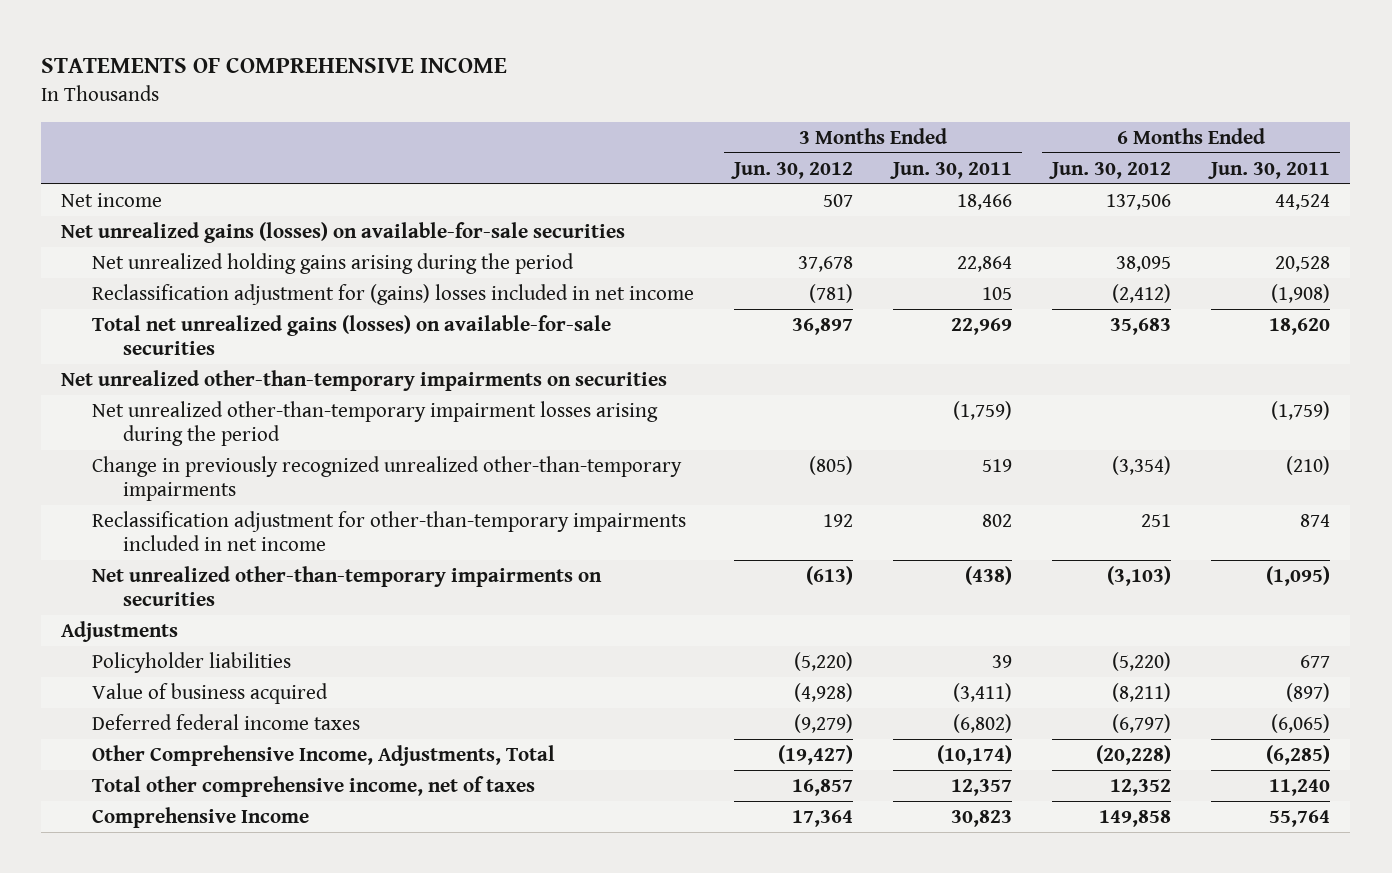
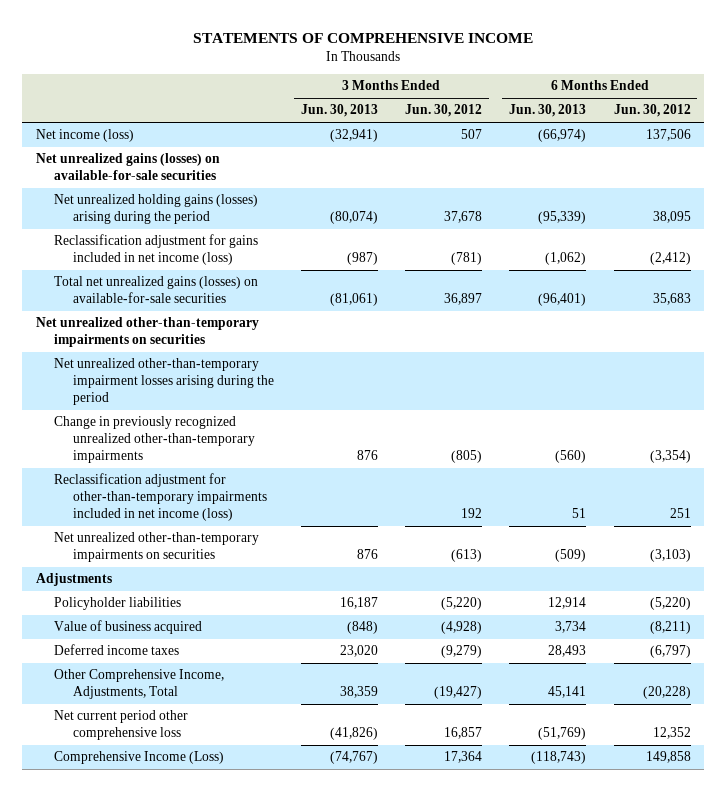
[890,161,1013,179] Jun. 30, 2011 -> none
[1208,161,1331,179] Jun. 30, 2011 -> none
none -> [300,104,378,118] Jun. 30, 2013
none -> [509,104,587,118] Jun. 30, 2013
[61,192,163,207] Net income -> [35,129,134,143] Net income (loss)
[92,252,575,274] Net unrealized holding gains arising during the period -> [54,194,259,225] Net unrealized holding gains (losses) arising during the period
[92,283,695,305] Reclassification adjustment for (gains) losses included in net income -> [54,234,259,266] Reclassification adjustment for gains included in net income (loss)
[92,510,687,551] Reclassification adjustment for other-than-temporary impairments included in net income -> [54,473,267,521] Reclassification adjustment for other-than-temporary impairments included in net income (loss)
[92,713,361,730] Deferred federal income taxes -> [54,644,180,656] Deferred income taxes
[92,775,536,797] Total other comprehensive income, net of taxes -> [54,710,189,741] Net current period other comprehensive loss
[92,806,310,828] Comprehensive Income -> [54,751,225,765] Comprehensive Income (Loss)

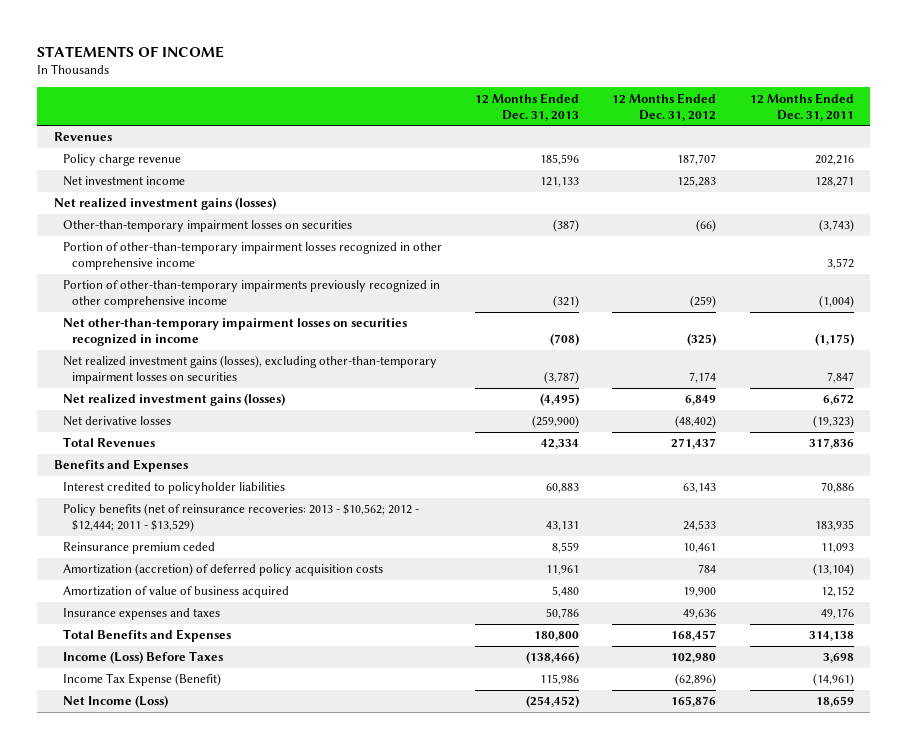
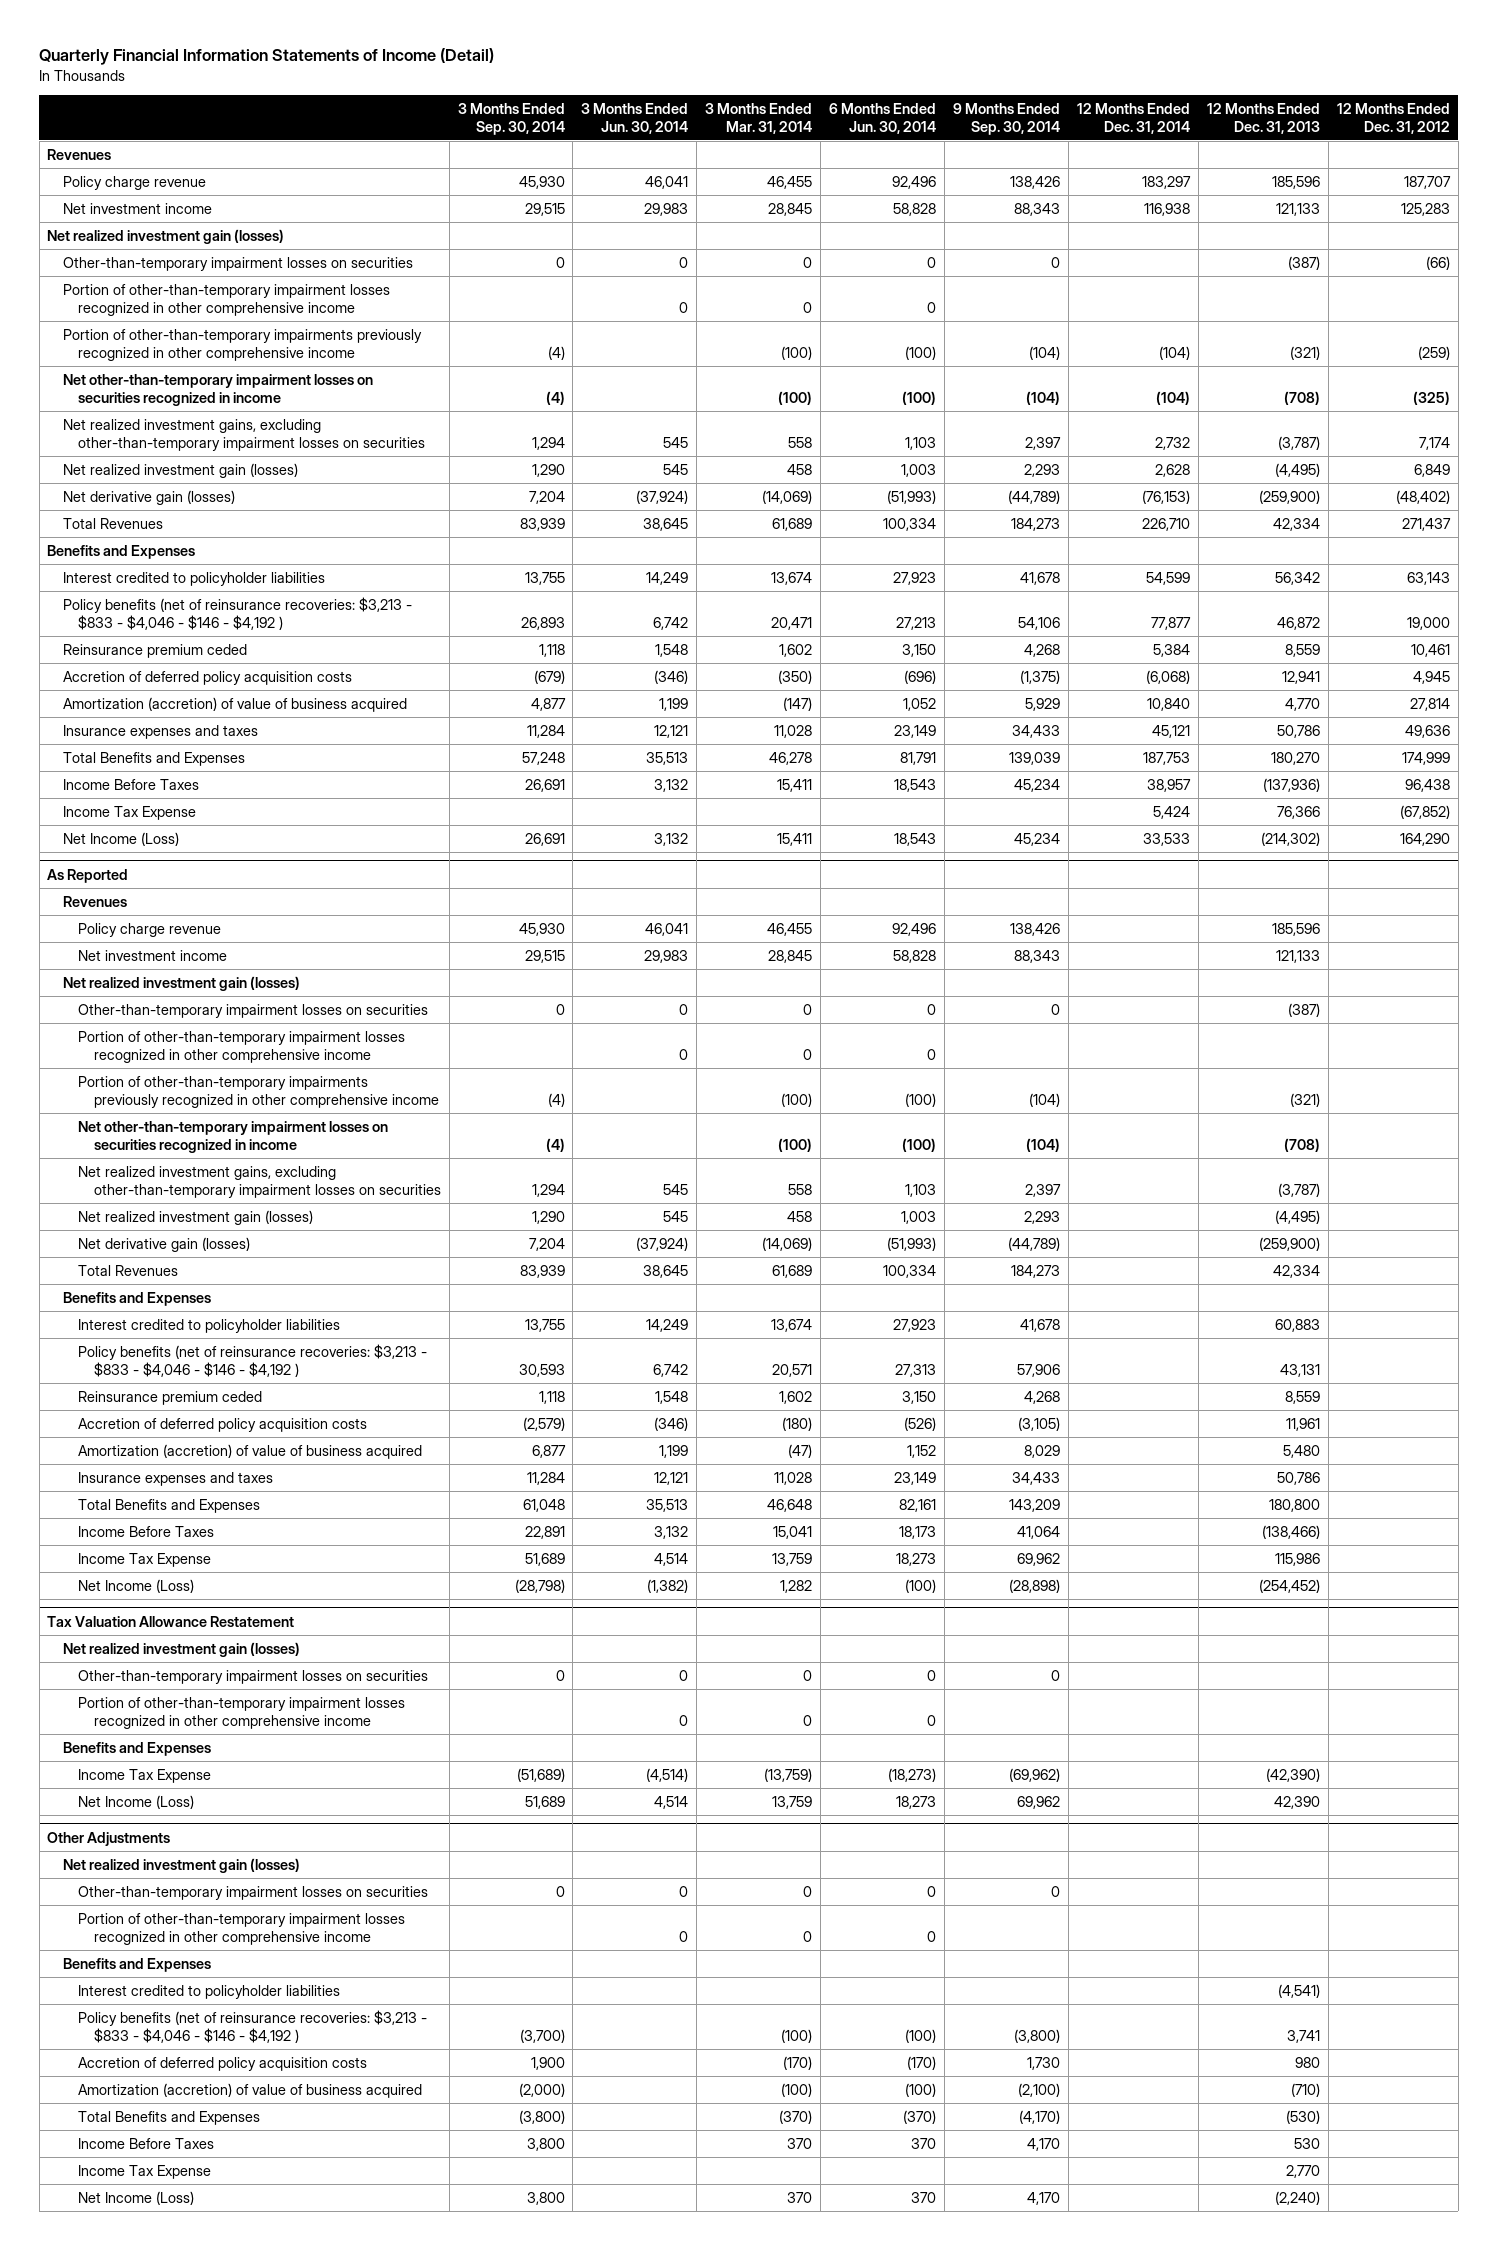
[36,45,224,58] STATEMENTS OF INCOME -> [39,48,495,66] Quarterly Financial Information Statements of Income (Detail)
[749,92,854,121] 12 Months Ended Dec. 31, 2011 -> none
none -> [457,102,565,135] 3 Months Ended Sep. 30, 2014
none -> [581,102,689,134] 3 Months Ended Jun. 30, 2014
none -> [705,102,813,134] 3 Months Ended Mar. 31, 2014
none -> [829,102,937,134] 6 Months Ended Jun. 30, 2014
none -> [953,102,1061,135] 9 Months Ended Sep. 30, 2014
none -> [1077,102,1191,134] 12 Months Ended Dec. 31, 2014
[53,197,276,211] Net realized investment gains (losses) -> [47,228,285,244] Net realized investment gain (losses)
[62,355,437,385] Net realized investment gains (losses), excluding other-than-temporary impairment losses on securities -> [62,418,426,451] Net realized investment gains, excluding other-than-temporary impairment losses on securities
[62,393,285,407] Net realized investment gains (losses) -> [62,462,298,478] Net realized investment gain (losses)
[62,416,171,427] Net derivative losses -> [62,489,235,505] Net derivative gain (losses)
[546,483,580,494] 60,883 -> [1274,571,1320,585] 56,342
[62,503,419,533] Policy benefits (net of reinsurance recoveries: 2013 - $10,562; 2012 - $12,444; 2011 - $13,529) -> [62,596,412,630] Policy benefits (net of reinsurance recoveries: $3,213 - $833 - $4,046 - $146 - $4,192 )
[546,521,580,532] 43,131 -> [1276,616,1320,630] 46,872
[683,520,717,532] 24,533 -> [1406,616,1450,630] 19,000
[62,563,383,577] Amortization (accretion) of deferred policy acquisition costs -> [62,670,352,685] Accretion of deferred policy acquisition costs
[546,565,580,576] 11,961 -> [1281,670,1320,684] 12,941
[698,564,717,574] 784 -> [1412,670,1450,684] 4,945
[62,586,289,599] Amortization of value of business acquired -> [62,696,407,712] Amortization (accretion) of value of business acquired
[552,586,580,598] 5,480 -> [1284,697,1320,711] 4,770
[683,587,717,598] 19,900 -> [1409,697,1450,711] 27,814
[534,631,580,642] 180,800 -> [1270,751,1320,765] 180,270
[671,630,717,642] 168,457 -> [1401,751,1450,765] 174,999
[62,651,223,665] Income (Loss) Before Taxes -> [62,778,199,790] Income Before Taxes
[526,651,580,665] (138,466) -> [1262,777,1320,792] (137,936)
[671,653,717,664] 102,980 -> [1404,778,1450,792] 96,438
[62,673,221,687] Income Tax Expense (Benefit) -> [62,805,196,820] Income Tax Expense
[540,674,580,686] 115,986 -> [1276,805,1320,819] 76,366
[675,673,717,687] (62,896) -> [1399,804,1450,819] (67,852)
[526,695,580,709] (254,452) -> [1260,831,1320,846] (214,302)
[671,696,717,708] 165,876 -> [1399,832,1450,846] 164,290
none -> [47,868,129,883] As Reported
none -> [62,895,127,907] Revenues
none -> [78,922,222,937] Policy charge revenue
none -> [78,949,228,961] Net investment income
none -> [62,975,300,991] Net realized investment gain (losses)
none -> [78,1003,429,1018] Other-than-temporary impairment losses on securities
none -> [78,1030,406,1063] Portion of other-than-temporary impairment losses recognized in other comprehensive income
none -> [78,1075,439,1108] Portion of other-than-temporary impairments previously recognized in other comprehensive income
none -> [78,1120,389,1153] Net other-than-temporary impairment losses on securities recognized in income
none -> [78,1165,441,1198] Net realized investment gains, excluding other-than-temporary impairment losses on securities
none -> [78,1209,314,1225] Net realized investment gain (losses)
none -> [78,1236,251,1252] Net derivative gain (losses)
none -> [78,1264,179,1276] Total Revenues
none -> [62,1291,211,1306] Benefits and Expenses
none -> [78,1318,341,1333] Interest credited to policyholder liabilities
none -> [78,1343,428,1377] Policy benefits (net of reinsurance recoveries: $3,213 - $833 - $4,046 - $146 - $4,192 )
none -> [78,1390,263,1405] Reinsurance premium ceded
none -> [78,1417,368,1432] Accretion of deferred policy acquisition costs
none -> [78,1443,423,1459] Amortization (accretion) of value of business acquired
none -> [78,1471,274,1486] Insurance expenses and taxes
none -> [78,1498,261,1513] Total Benefits and Expenses
none -> [78,1525,215,1537] Income Before Taxes
none -> [78,1552,212,1567] Income Tax Expense
none -> [78,1578,195,1593] Net Income (Loss)
none -> [47,1615,295,1627] Tax Valuation Allowance Restatement
none -> [62,1641,300,1657] Net realized investment gain (losses)
none -> [78,1669,429,1684] Other-than-temporary impairment losses on securities
none -> [78,1696,406,1729] Portion of other-than-temporary impairment losses recognized in other comprehensive income
none -> [62,1741,211,1756] Benefits and Expenses
none -> [78,1768,212,1783] Income Tax Expense
none -> [78,1794,195,1809] Net Income (Loss)
none -> [47,1831,171,1846] Other Adjustments
none -> [62,1857,300,1873] Net realized investment gain (losses)
none -> [78,1885,429,1900] Other-than-temporary impairment losses on securities
none -> [78,1912,406,1945] Portion of other-than-temporary impairment losses recognized in other comprehensive income
none -> [62,1957,211,1972] Benefits and Expenses
none -> [78,1984,341,1999] Interest credited to policyholder liabilities
none -> [78,2009,428,2043] Policy benefits (net of reinsurance recoveries: $3,213 - $833 - $4,046 - $146 - $4,192 )
none -> [78,2056,368,2071] Accretion of deferred policy acquisition costs
none -> [78,2082,423,2098] Amortization (accretion) of value of business acquired
none -> [78,2110,261,2125] Total Benefits and Expenses
none -> [78,2137,215,2149] Income Before Taxes
none -> [78,2164,212,2179] Income Tax Expense
none -> [78,2190,195,2205] Net Income (Loss)

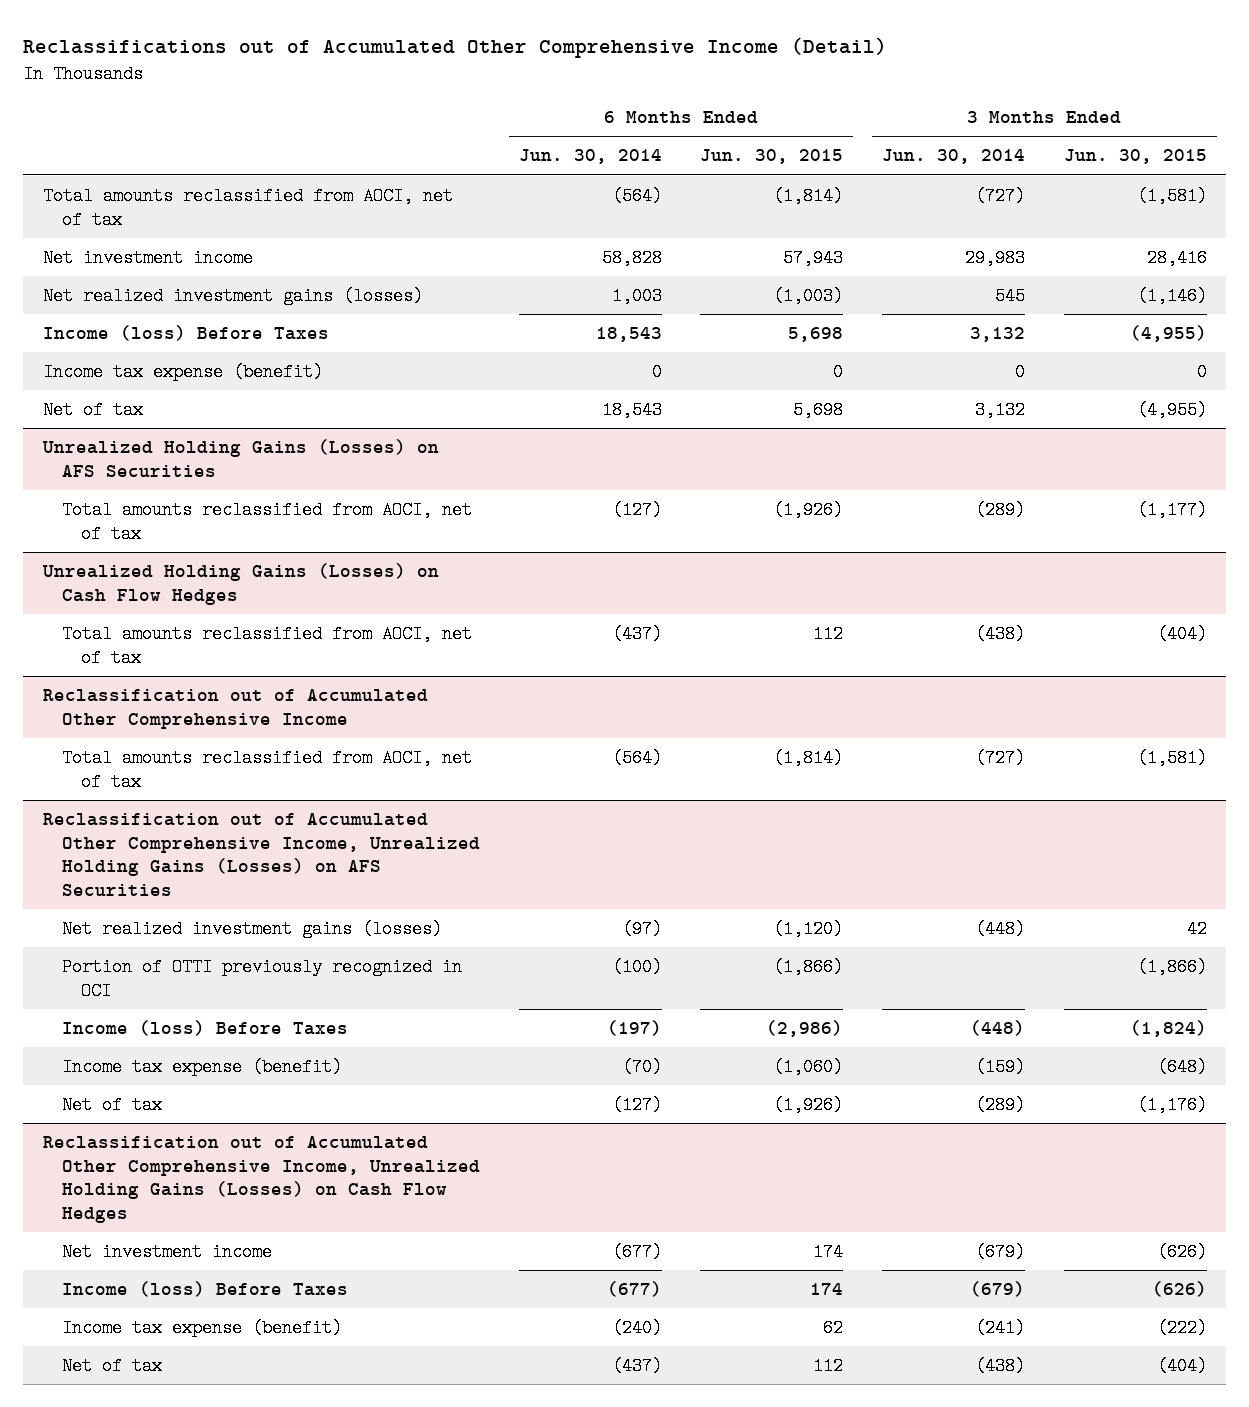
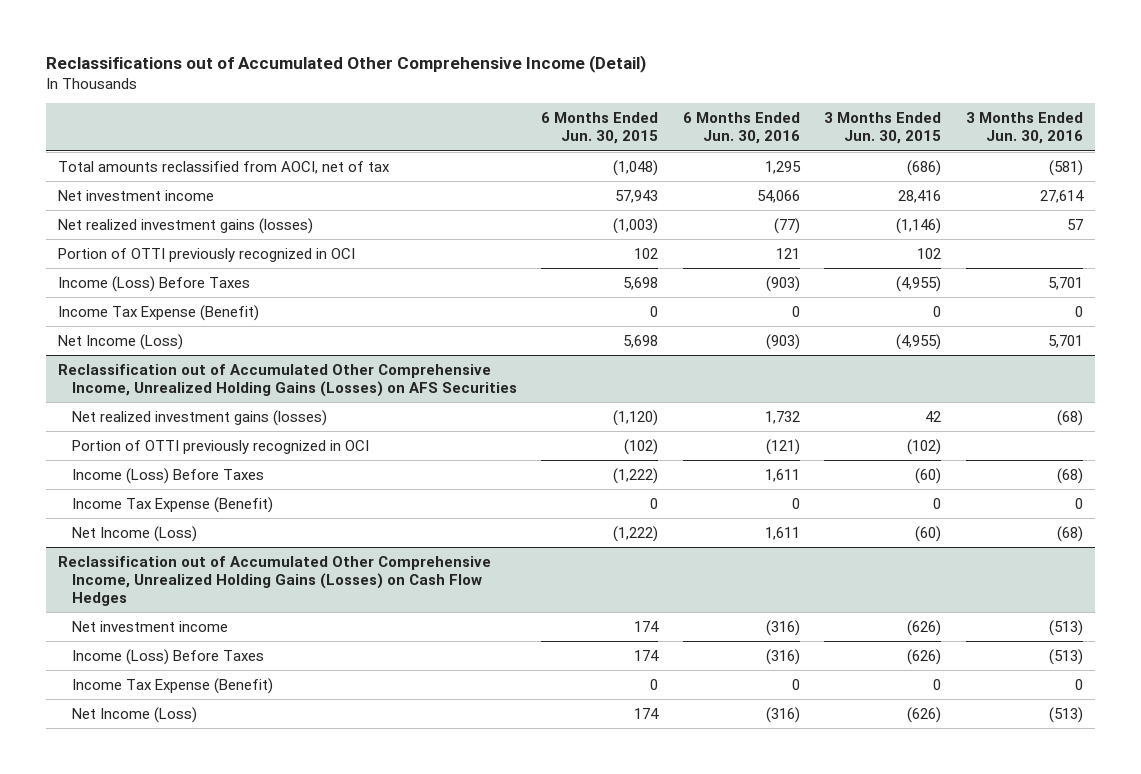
[518,149,662,165] Jun. 30, 2014 -> none
[882,149,1026,165] Jun. 30, 2014 -> none
none -> [682,112,800,145] 6 Months Ended Jun. 30, 2016
none -> [965,112,1083,145] 3 Months Ended Jun. 30, 2016
[773,186,844,205] (1,814) -> [613,159,659,176] (1,048)
[1136,186,1207,205] (1,581) -> [907,159,942,176] (686)
[41,438,439,477] Unrealized Holding Gains (Losses) on AFS Securities -> none
[61,500,472,543] Total amounts reclassified from AOCI, net of tax -> none
[41,562,439,605] Unrealized Holding Gains (Losses) on Cash Flow Hedges -> none
[61,624,472,667] Total amounts reclassified from AOCI, net of tax -> none
[42,688,428,729] Reclassification out of Accumulated Other Comprehensive Income -> none
[61,748,472,791] Total amounts reclassified from AOCI, net of tax -> none
none -> [58,247,356,262] Portion of OTTI previously recognized in OCI
[42,324,329,341] Income (loss) Before Taxes -> [58,275,251,292] Income (Loss) Before Taxes
[42,362,323,381] Income tax expense (benefit) -> [58,304,260,321] Income Tax Expense (Benefit)
[42,400,143,419] Net of tax -> [58,333,184,350] Net Income (Loss)
[773,957,844,976] (1,866) -> [624,438,659,455] (102)
[1136,957,1207,976] (1,866) -> [907,438,942,455] (102)
[61,1019,348,1036] Income (loss) Before Taxes -> [71,467,264,484] Income (Loss) Before Taxes
[766,1019,844,1037] (2,986) -> [613,467,659,484] (1,222)
[1129,1019,1207,1037] (1,824) -> [915,467,942,484] (60)
[61,1057,342,1076] Income tax expense (benefit) -> [71,496,273,513] Income Tax Expense (Benefit)
[773,1057,844,1076] (1,060) -> [650,497,659,509] 0
[1156,1057,1207,1076] (648) -> [933,497,942,509] 0
[61,1095,162,1114] Net of tax -> [71,525,197,542] Net Income (Loss)
[773,1095,844,1114] (1,926) -> [613,525,659,542] (1,222)
[1136,1095,1207,1114] (1,176) -> [915,525,942,542] (60)
[61,1280,348,1297] Income (loss) Before Taxes -> [71,648,264,665] Income (Loss) Before Taxes
[61,1318,342,1337] Income tax expense (benefit) -> [71,677,273,694] Income Tax Expense (Benefit)
[823,1318,844,1337] 62 -> [650,678,659,690] 0
[1156,1318,1207,1337] (222) -> [933,678,942,690] 0
[61,1356,162,1375] Net of tax -> [71,706,197,723] Net Income (Loss)
[813,1356,844,1375] 112 -> [634,707,660,719] 174
[1156,1356,1207,1375] (404) -> [907,706,942,723] (626)

